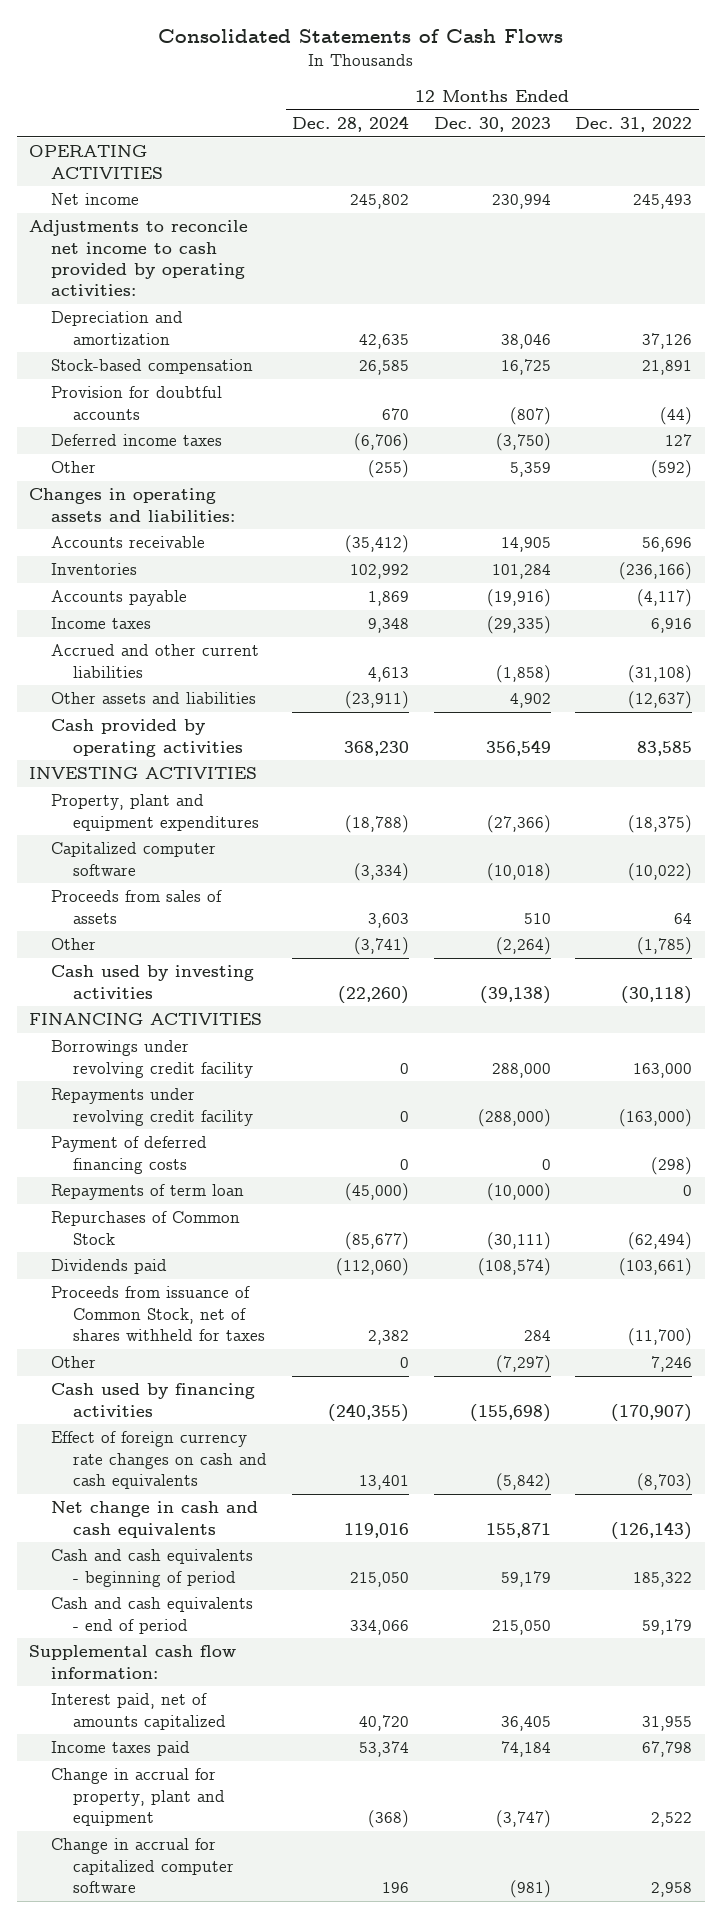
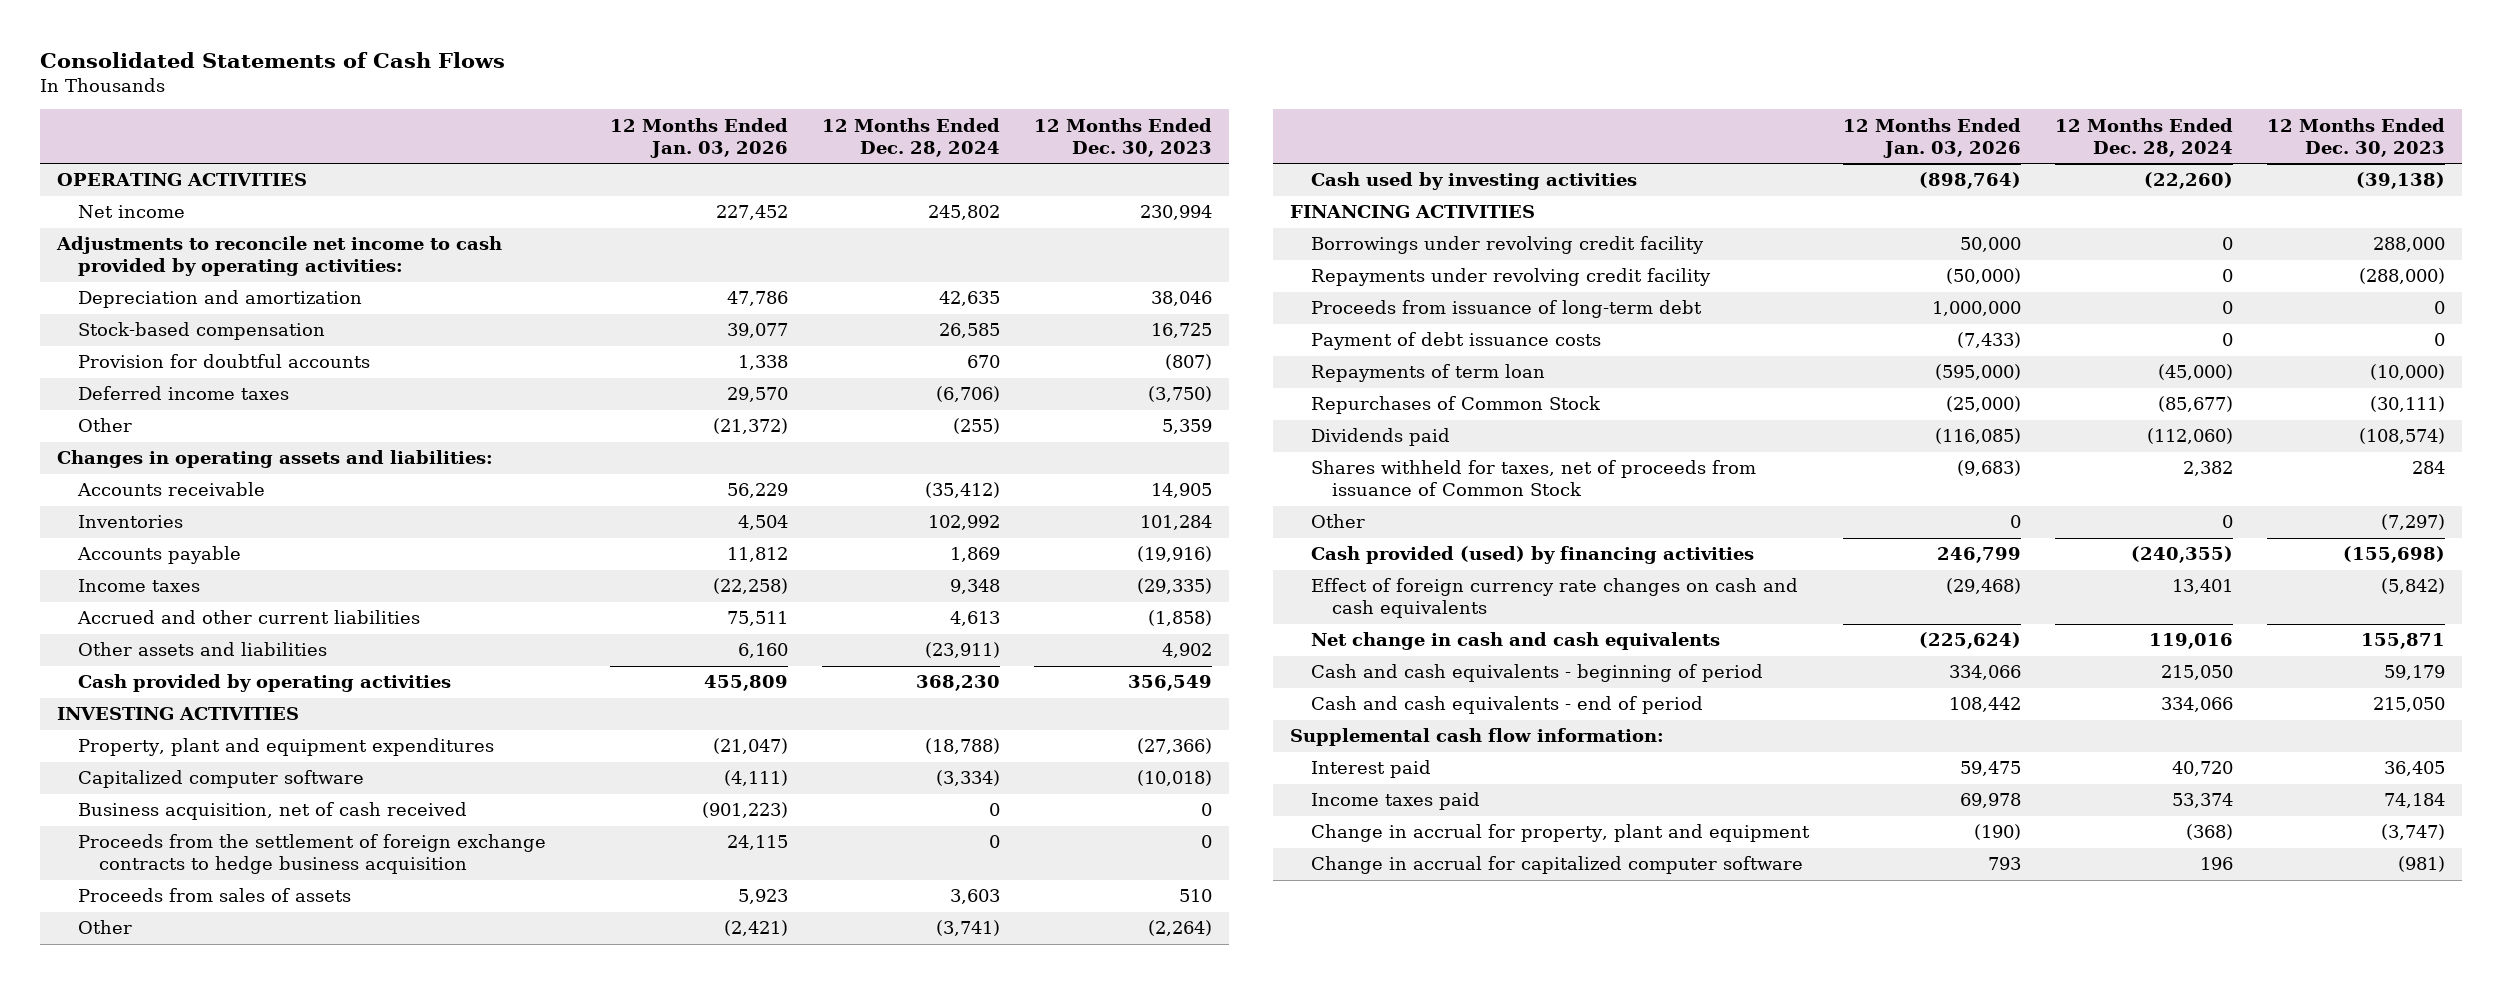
[575,117,693,133] Dec. 31, 2022 -> none
none -> [609,117,788,158] 12 Months Ended Jan. 03, 2026
none -> [78,802,468,821] Business acquisition, net of cash received
none -> [78,834,547,875] Proceeds from the settlement of foreign exchange contracts to hedge business acquisition
none -> [1310,300,1702,319] Proceeds from issuance of long-term debt
[51,1136,208,1174] Payment of deferred financing costs -> [1310,332,1601,351] Payment of debt issuance costs
[51,1286,266,1342] Proceeds from issuance of Common Stock, net of shares withheld for taxes -> [1310,460,1756,497] Shares withheld for taxes, net of proceeds from issuance of Common Stock
[51,1383,256,1417] Cash used by financing activities -> [1310,546,1754,565] Cash provided (used) by financing activities
[51,1693,227,1730] Interest paid, net of amounts capitalized -> [1310,760,1431,779] Interest paid

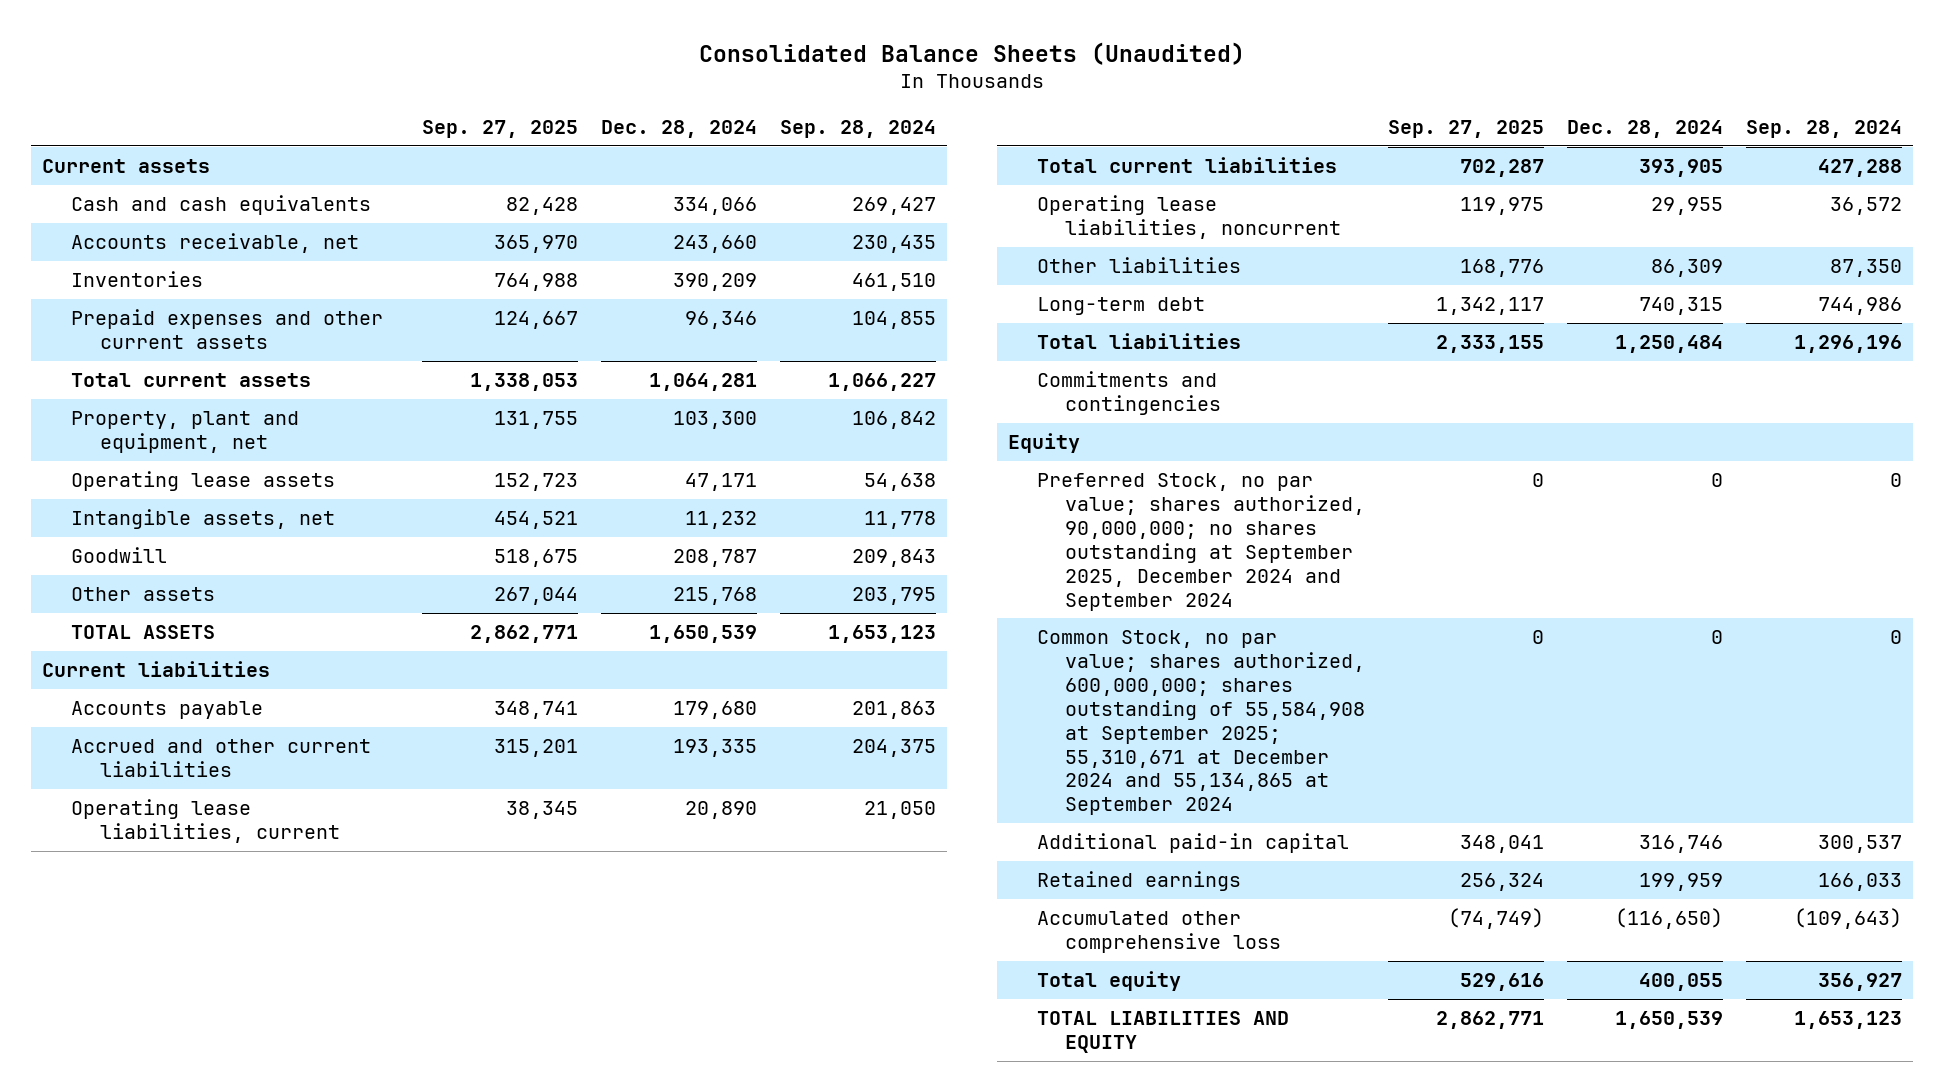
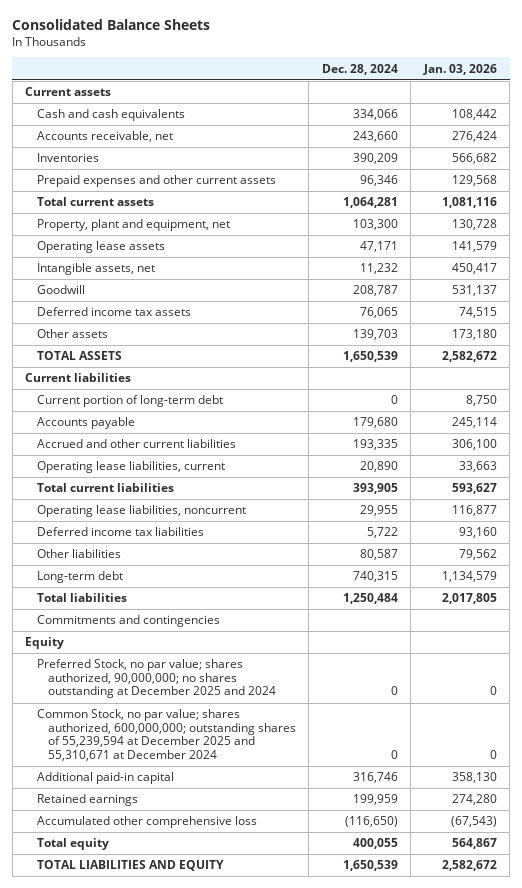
[698,41,1245,65] Consolidated Balance Sheets (Unaudited) -> [12,19,211,31] Consolidated Balance Sheets
[422,119,579,138] Sep. 27, 2025 -> none
[780,119,937,138] Sep. 28, 2024 -> none
none -> [422,63,497,75] Jan. 03, 2026
none -> [36,307,191,317] Deferred income tax assets
[673,587,758,606] 215,768 -> [352,329,398,341] 139,703
none -> [36,395,223,408] Current portion of long-term debt
none -> [36,527,204,537] Deferred income tax liabilities
[1650,259,1723,278] 86,309 -> [359,549,398,561] 80,587
[1036,473,1366,611] Preferred Stock, no par value; shares authorized, 90,000,000; no shares outstanding at September 2025, December 2024 and September 2024 -> [36,659,276,699] Preferred Stock, no par value; shares authorized, 90,000,000; no shares outstanding at December 2025 and 2024
[1036,630,1366,816] Common Stock, no par value; shares authorized, 600,000,000; shares outstanding of 55,584,908 at September 2025; 55,310,671 at December 2024 and 55,134,865 at September 2024 -> [36,709,296,762] Common Stock, no par value; shares authorized, 600,000,000; outstanding shares of 55,239,594 at December 2025 and 55,310,671 at December 2024

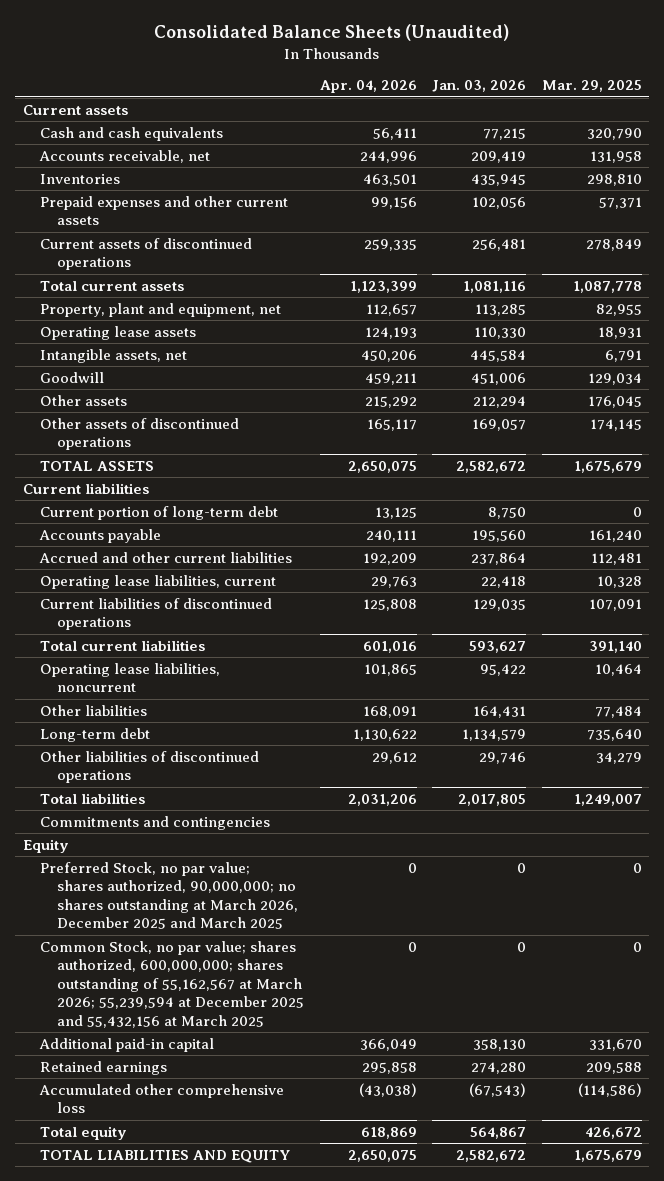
[12,19,211,31] Consolidated Balance Sheets -> [154,24,510,42] Consolidated Balance Sheets (Unaudited)
[321,63,398,75] Dec. 28, 2024 -> none
none -> [319,80,417,94] Apr. 04, 2026
none -> [541,80,642,93] Mar. 29, 2025
[451,109,497,121] 108,442 -> [483,127,527,140] 77,215
[451,131,497,143] 276,424 -> [471,150,527,163] 209,419
[451,153,497,165] 566,682 -> [471,173,527,186] 435,945
[451,175,497,187] 129,568 -> [472,196,527,209] 102,056
none -> [39,237,252,271] Current assets of discontinued operations
[36,307,191,317] Deferred income tax assets -> none
[451,219,497,231] 130,728 -> [475,303,527,316] 113,285
[451,241,497,253] 141,579 -> [474,326,527,339] 110,330
[451,263,497,275] 450,417 -> [470,349,527,362] 445,584
[451,285,497,297] 531,137 -> [471,372,527,385] 451,006
[451,329,497,341] 173,180 -> [473,395,527,408] 212,294
none -> [39,417,239,451] Other assets of discontinued operations
[451,417,497,429] 245,114 -> [472,529,527,542] 195,560
[451,439,497,451] 306,100 -> [471,552,527,565] 237,864
[458,461,497,473] 33,663 -> [481,575,527,588] 22,418
none -> [39,597,272,631] Current liabilities of discontinued operations
[36,527,204,537] Deferred income tax liabilities -> none
[451,505,497,517] 116,877 -> [480,663,527,676] 95,422
[458,549,497,561] 79,562 -> [473,705,527,718] 164,431
none -> [39,750,259,784] Other liabilities of discontinued operations
[36,659,276,699] Preferred Stock, no par value; shares authorized, 90,000,000; no shares outstanding at December 2025 and 2024 -> [39,861,299,930] Preferred Stock, no par value; shares authorized, 90,000,000; no shares outstanding at March 2026, December 2025 and March 2025
[36,709,296,762] Common Stock, no par value; shares authorized, 600,000,000; outstanding shares of 55,239,594 at December 2025 and 55,310,671 at December 2024 -> [39,940,305,1029] Common Stock, no par value; shares authorized, 600,000,000; shares outstanding of 55,162,567 at March 2026; 55,239,594 at December 2025 and 55,432,156 at March 2025

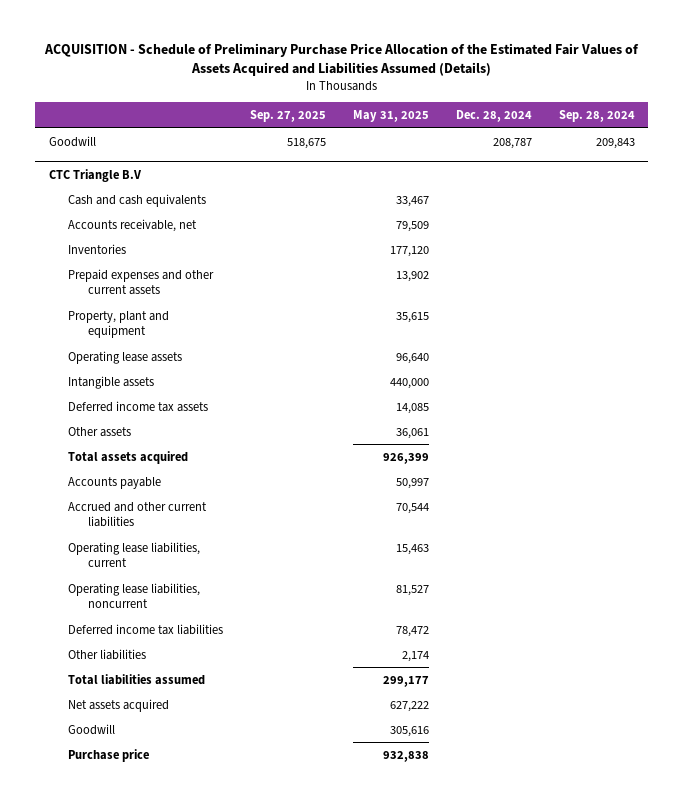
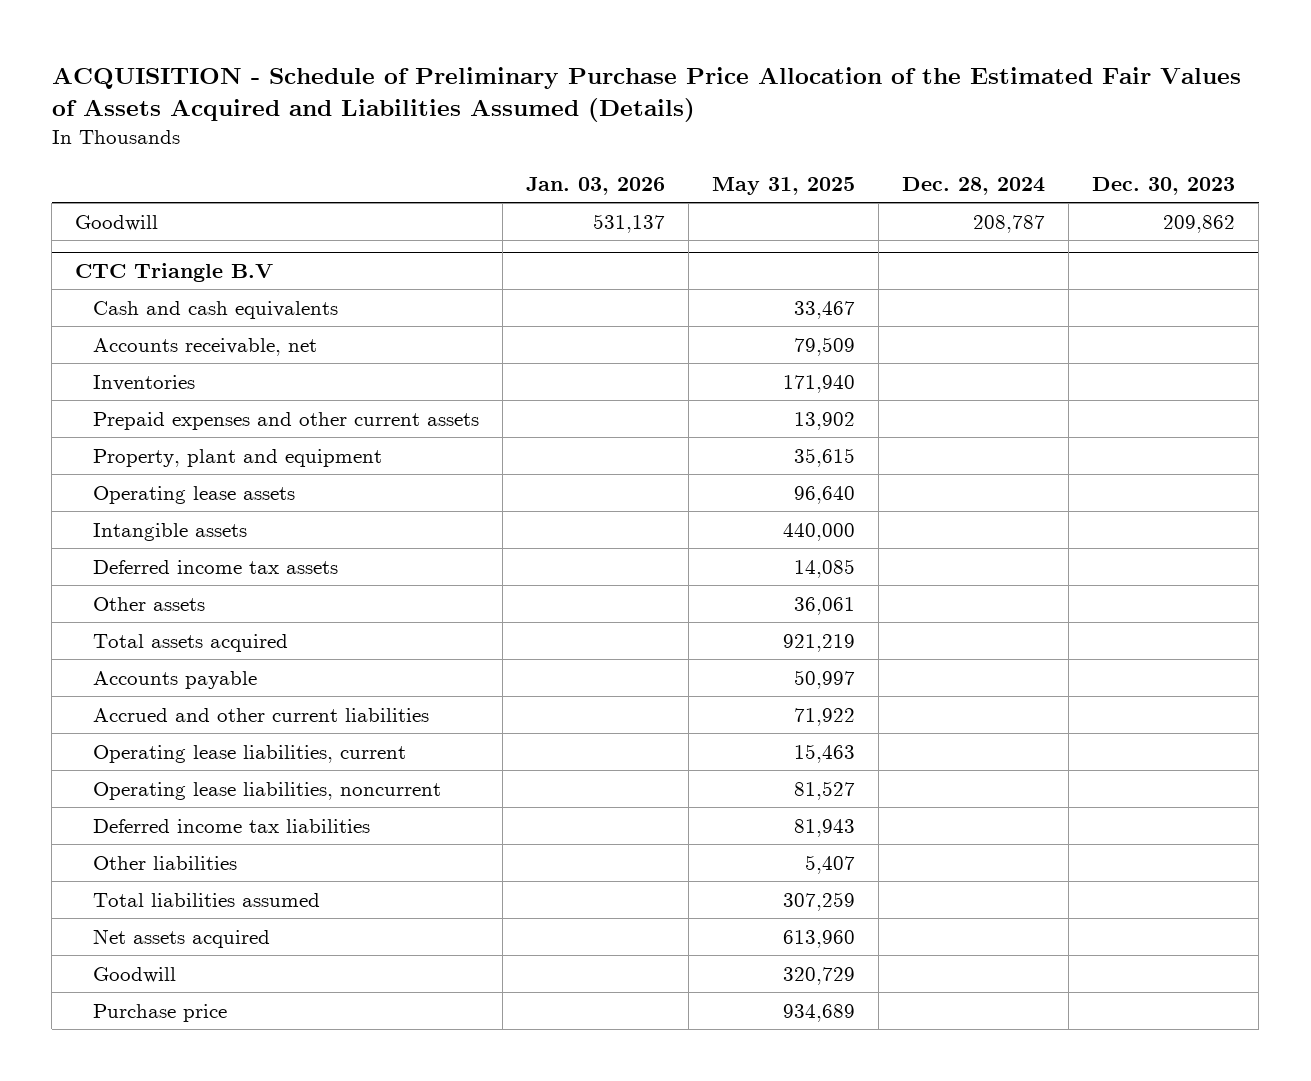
[250,110,327,123] Sep. 27, 2025 -> none
[558,110,635,123] Sep. 28, 2024 -> none
none -> [526,176,666,195] Jan. 03, 2026
none -> [1092,176,1236,195] Dec. 30, 2023
[390,245,430,257] 177,120 -> [783,374,856,393] 171,940
[383,452,430,464] 926,399 -> [783,633,856,652] 921,219
[396,502,430,514] 70,544 -> [794,707,856,726] 71,922
[396,625,430,637] 78,472 -> [794,818,856,837] 81,943
[402,650,430,662] 2,174 -> [805,854,856,874] 5,407
[383,675,430,687] 299,177 -> [783,891,856,911] 307,259
[390,700,430,712] 627,222 -> [783,929,856,948] 613,960
[390,725,430,737] 305,616 -> [783,966,856,985] 320,729
[383,750,430,762] 932,838 -> [783,1003,856,1022] 934,689

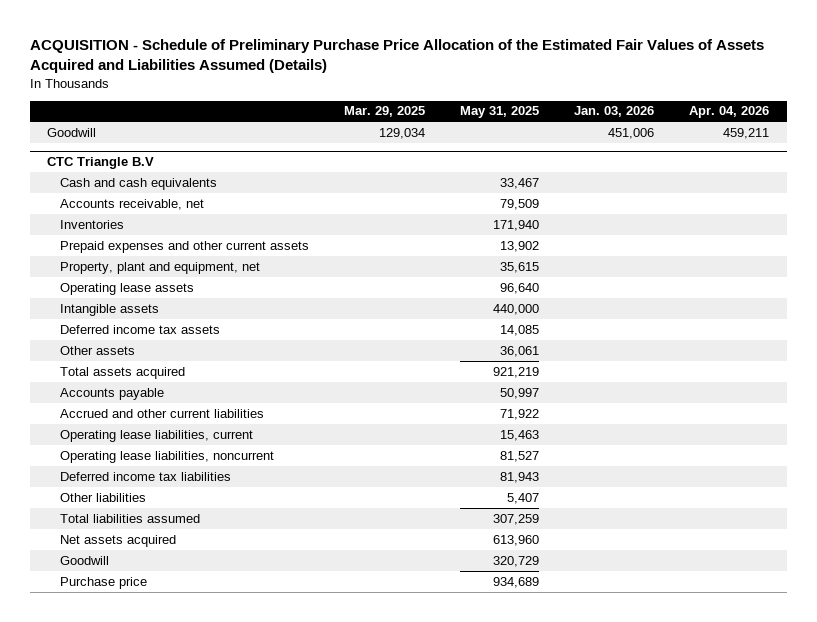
[902,176,1046,195] Dec. 28, 2024 -> none
[1092,176,1236,195] Dec. 30, 2023 -> none
none -> [343,106,425,118] Mar. 29, 2025
none -> [689,106,770,119] Apr. 04, 2026
[593,213,666,233] 531,137 -> [608,127,655,139] 451,006
[93,448,383,467] Property, plant and equipment -> [59,261,260,274] Property, plant and equipment, net

